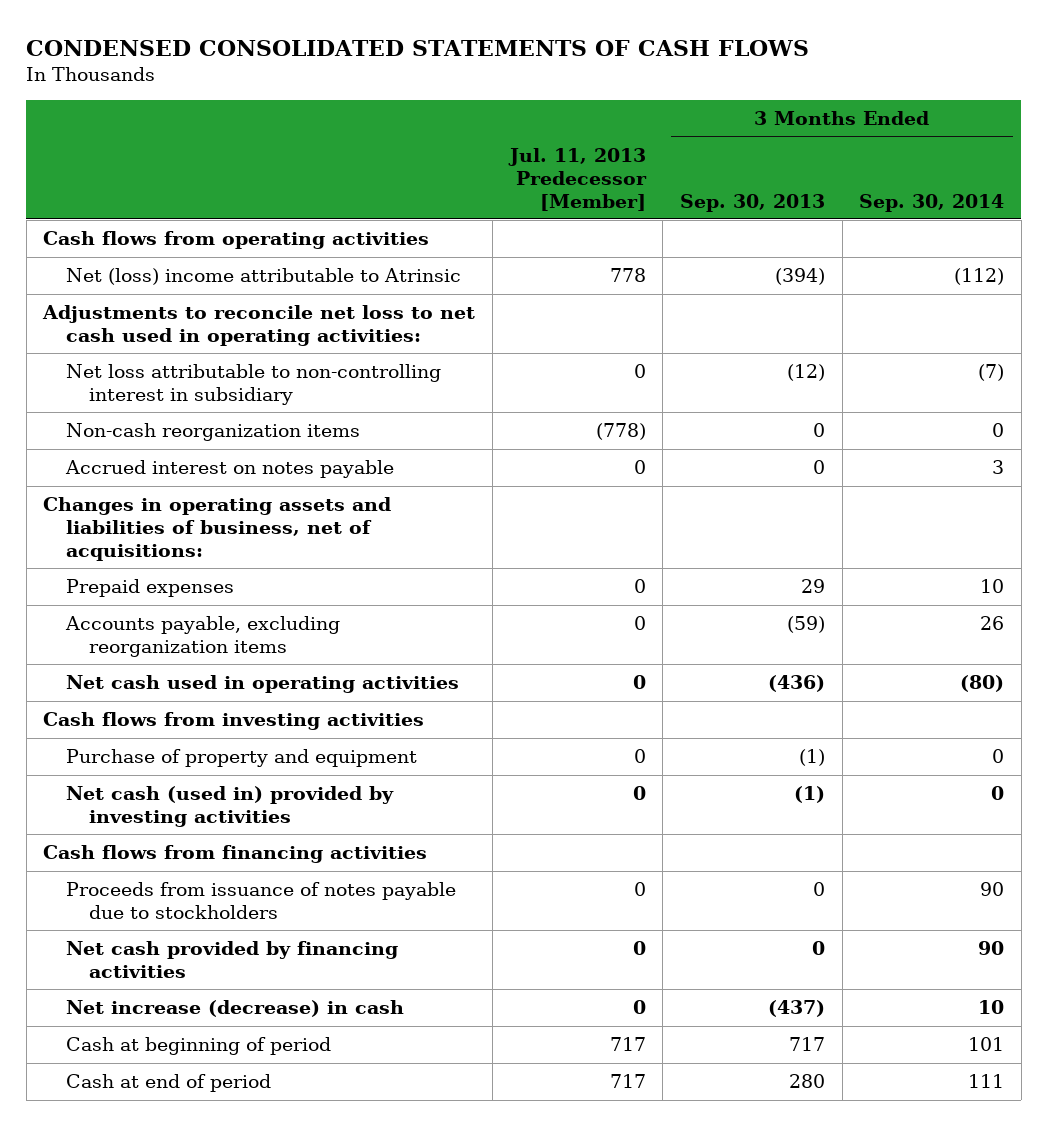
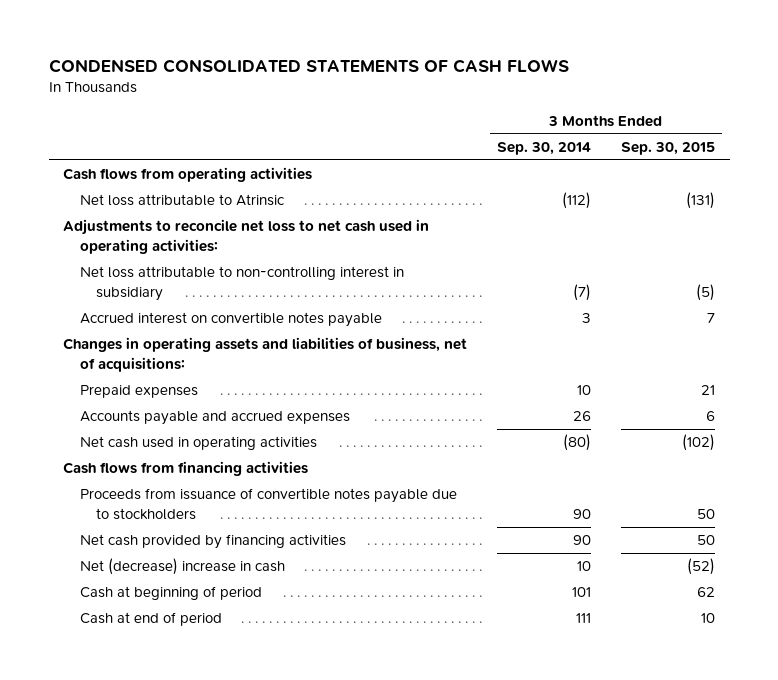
[507,147,647,211] Jul. 11, 2013 Predecessor [Member] -> none
[679,193,825,212] Sep. 30, 2013 -> none
none -> [621,141,716,155] Sep. 30, 2015
[66,268,462,286] Net (loss) income attributable to Atrinsic -> [79,194,285,207] Net loss attributable to Atrinsic
[66,423,361,442] Non-cash reorganization items -> none
[65,460,395,479] Accrued interest on notes payable -> [79,312,382,328] Accrued interest on convertible notes payable
[65,616,341,658] Accounts payable, excluding reorganization items -> none
none -> [79,410,350,426] Accounts payable and accrued expenses
[43,712,425,731] Cash flows from investing activities -> none
[66,749,418,768] Purchase of property and equipment -> none
[66,786,395,828] Net cash (used in) provided by investing activities -> none
[66,882,457,920] Proceeds from issuance of notes payable due to stockholders -> [79,488,457,520] Proceeds from issuance of convertible notes payable due to stockholders
[66,1000,405,1018] Net increase (decrease) in cash -> [79,558,285,576] Net (decrease) increase in cash

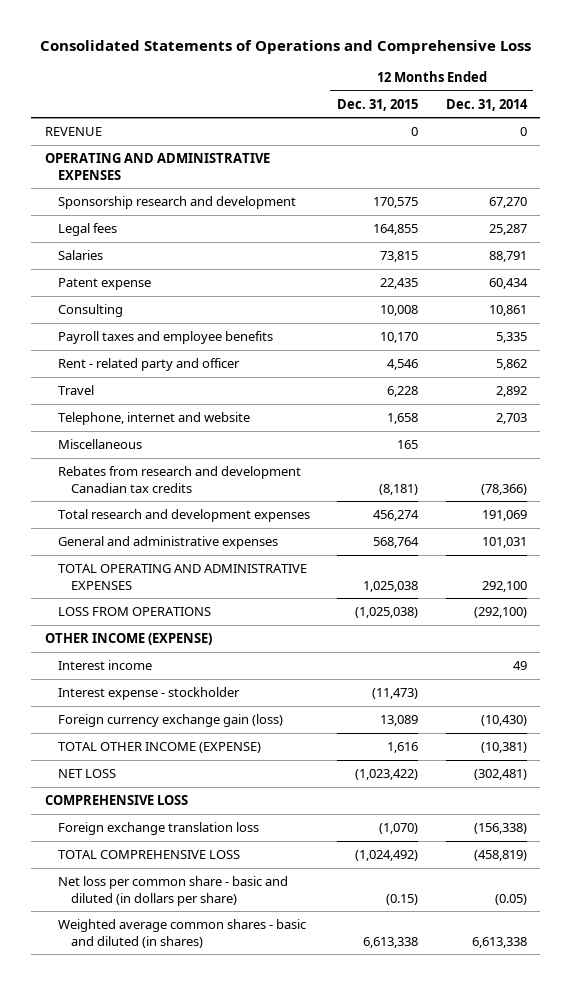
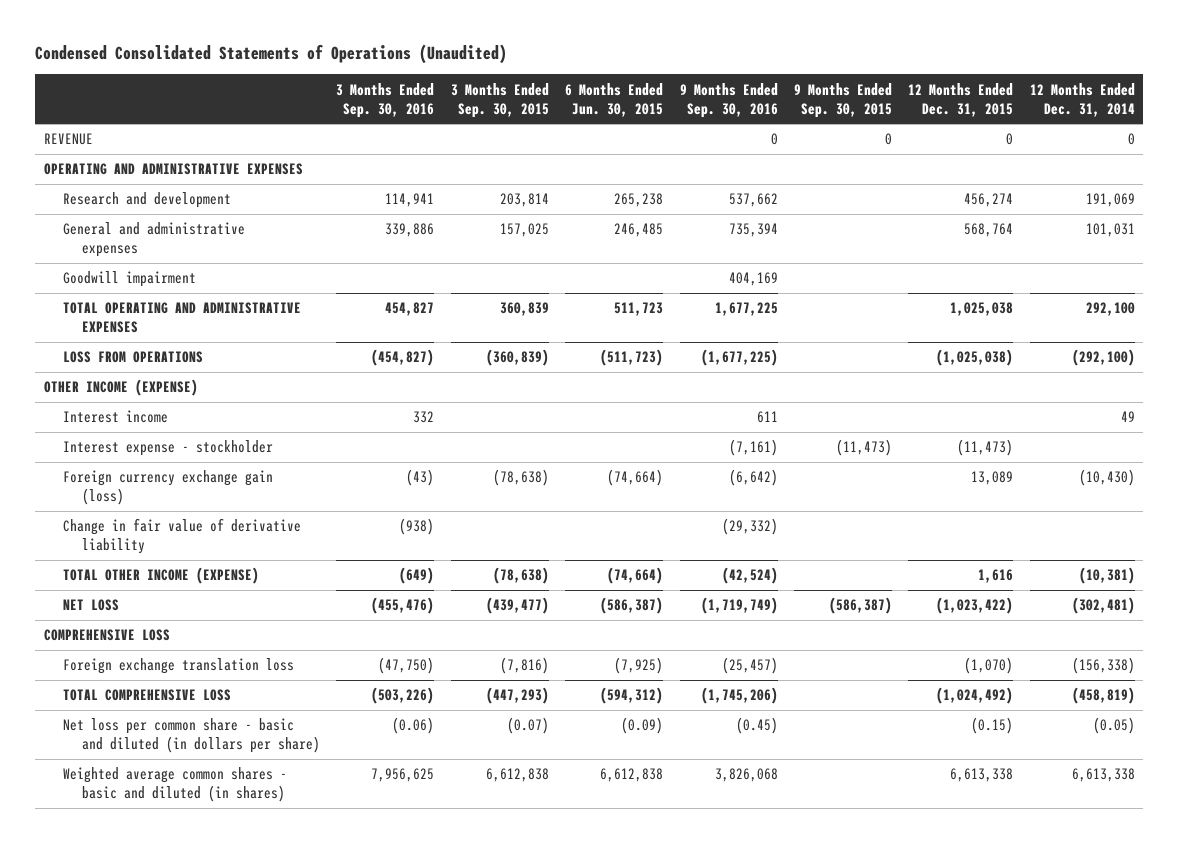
[39,40,531,55] Consolidated Statements of Operations and Comprehensive Loss -> [35,44,508,65] Condensed Consolidated Statements of Operations (Unaudited)
none -> [336,82,435,118] 3 Months Ended Sep. 30, 2016
none -> [450,82,549,118] 3 Months Ended Sep. 30, 2015
none -> [565,82,664,117] 6 Months Ended Jun. 30, 2015
none -> [679,82,778,118] 9 Months Ended Sep. 30, 2016
none -> [793,82,892,118] 9 Months Ended Sep. 30, 2015
[57,195,296,209] Sponsorship research and development -> none
[57,222,117,236] Legal fees -> none
[57,249,103,260] Salaries -> none
[57,277,151,290] Patent expense -> none
[57,303,123,317] Consulting -> none
[57,330,273,344] Payroll taxes and employee benefits -> none
[57,357,240,371] Rent - related party and officer -> none
[57,384,94,395] Travel -> none
[57,411,250,425] Telephone, internet and website -> none
[57,438,142,449] Miscellaneous -> none
[57,465,301,493] Rebates from research and development Canadian tax credits -> none
[57,508,310,522] Total research and development expenses -> [62,192,231,209] Research and development
none -> [62,271,196,288] Goodwill impairment
none -> [62,518,301,555] Change in fair value of derivative liability

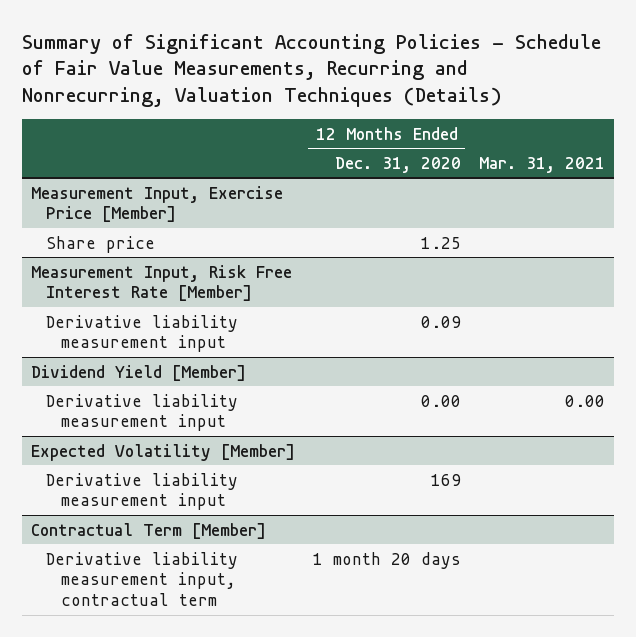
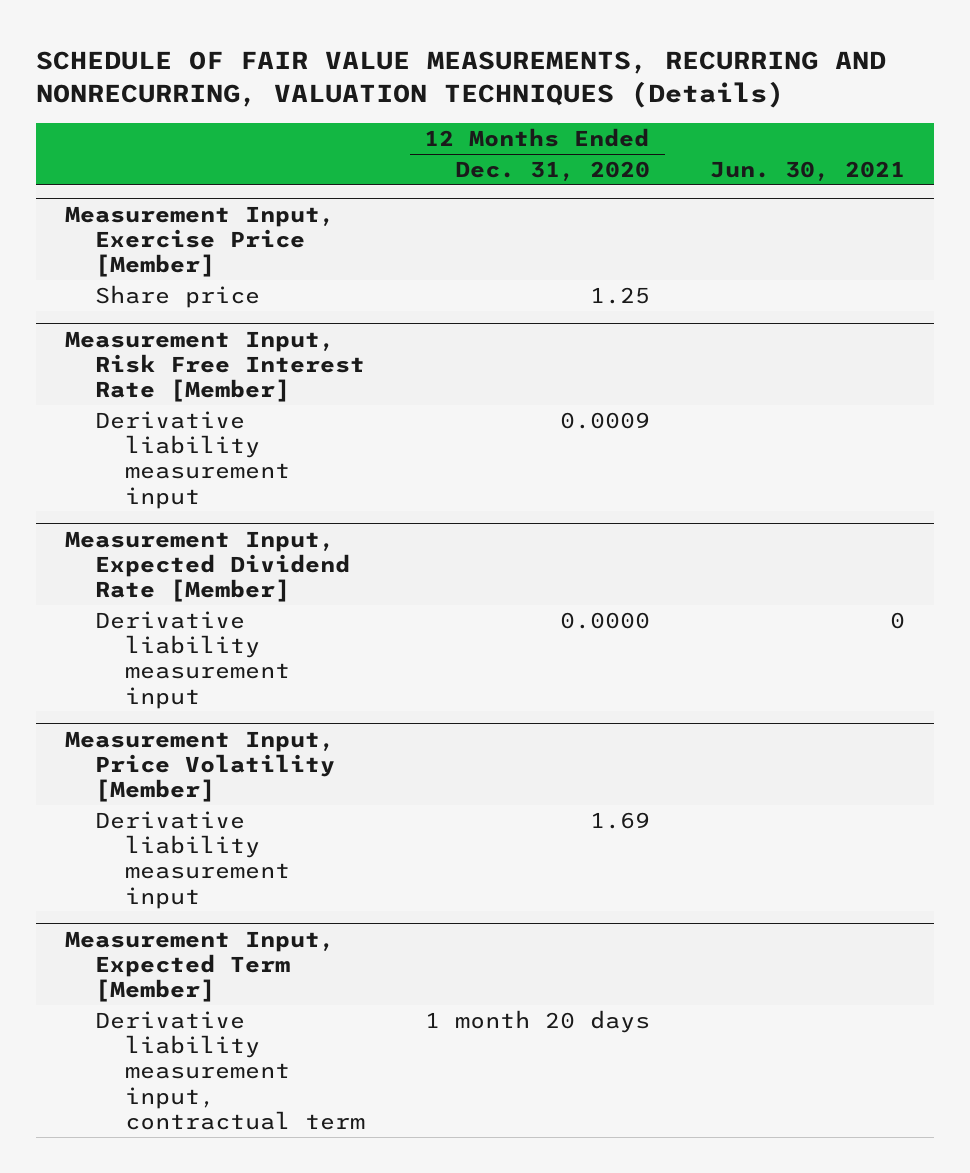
[21,33,601,107] Summary of Significant Accounting Policies - Schedule of Fair Value Measurements, Recurring and Nonrecurring, Valuation Techniques (Details) -> [35,50,886,108] SCHEDULE OF FAIR VALUE MEASUREMENTS, RECURRING AND NONRECURRING, VALUATION TECHNIQUES (Details)
[478,156,605,173] Mar. 31, 2021 -> none
none -> [709,160,905,181] Jun. 30, 2021
[420,315,461,328] 0.09 -> [559,411,650,429] 0.0009
[30,364,246,381] Dividend Yield [Member] -> [65,530,351,602] Measurement Input, Expected Dividend Rate [Member]
[420,394,461,407] 0.00 -> [559,611,650,629] 0.0000
[30,443,295,461] Expected Volatility [Member] -> [65,730,336,802] Measurement Input, Price Volatility [Member]
[430,473,461,486] 169 -> [589,811,650,829] 1.69
[30,522,266,539] Contractual Term [Member] -> [65,930,336,1002] Measurement Input, Expected Term [Member]

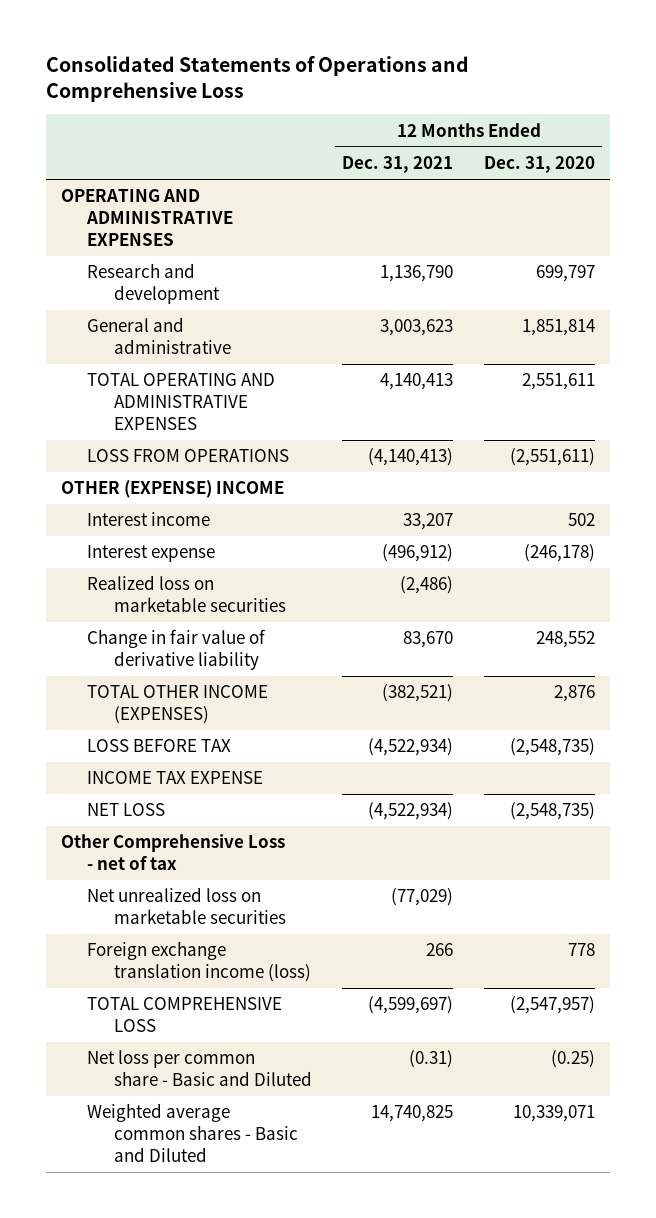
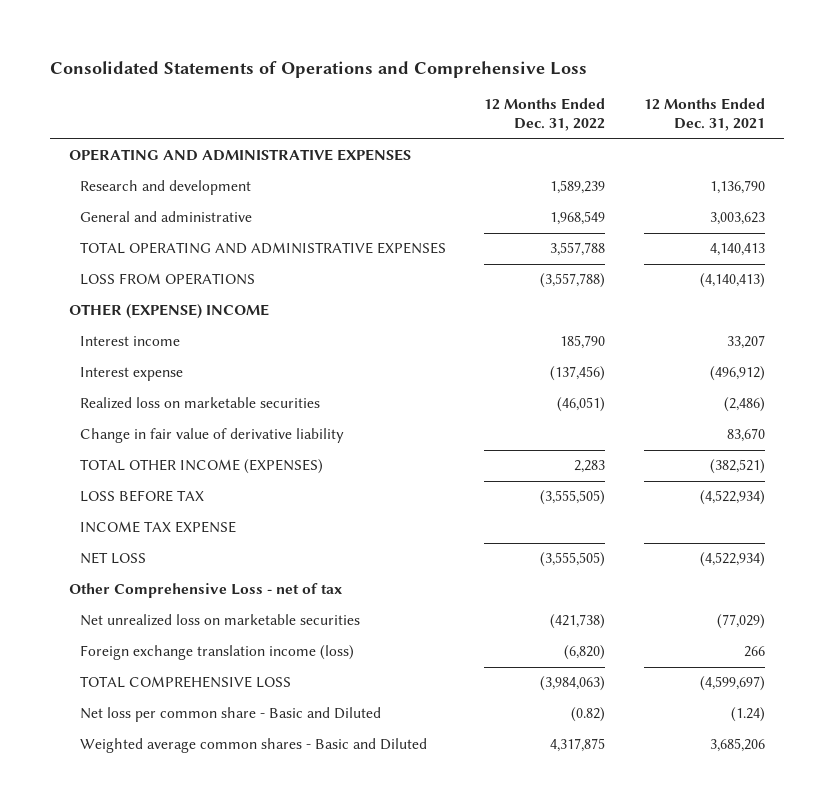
[483,156,595,174] Dec. 31, 2020 -> none
none -> [484,98,606,132] 12 Months Ended Dec. 31, 2022
[409,1050,454,1069] (0.31) -> [730,707,765,723] (1.24)
[371,1105,454,1123] 14,740,825 -> [709,738,765,753] 3,685,206

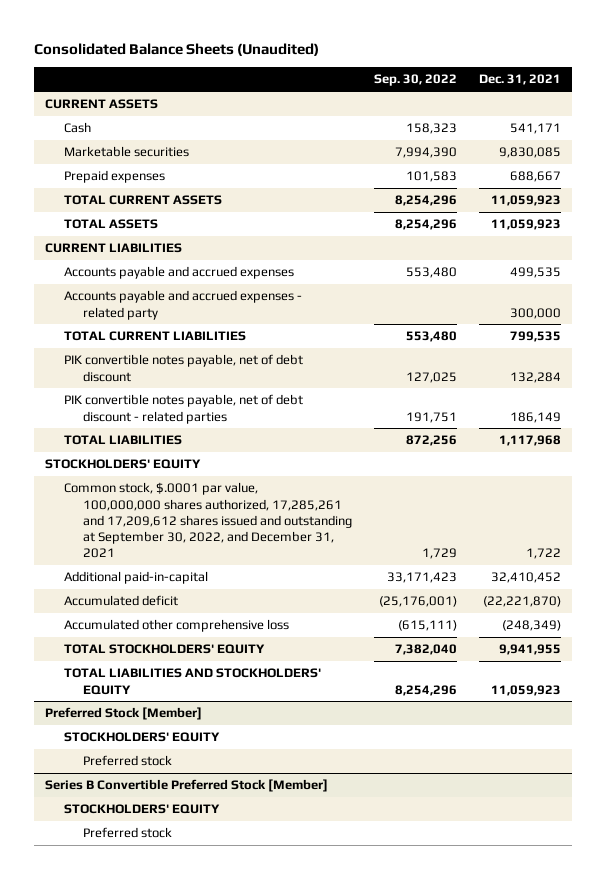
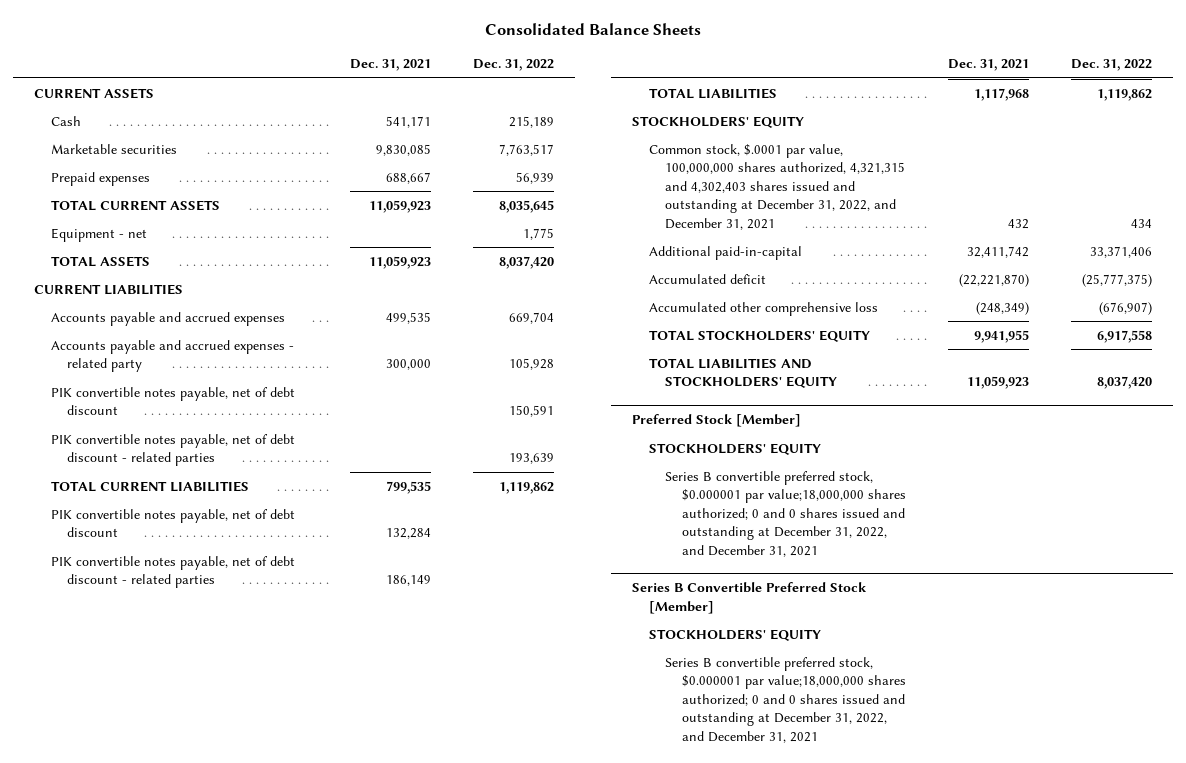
[33,42,319,56] Consolidated Balance Sheets (Unaudited) -> [485,23,702,36] Consolidated Balance Sheets
[373,74,457,87] Sep. 30, 2022 -> none
none -> [473,59,555,72] Dec. 31, 2022
none -> [50,227,147,242] Equipment - net
none -> [50,386,295,416] PIK convertible notes payable, net of debt discount
none -> [50,433,295,467] PIK convertible notes payable, net of debt discount - related parties
[63,482,352,559] Common stock, $.0001 par value, 100,000,000 shares authorized, 17,285,261 and 17,209,612 shares issued and outstanding at September 30, 2022, and December 31, 2021 -> [648,143,906,230] Common stock, $.0001 par value, 100,000,000 shares authorized, 4,321,315 and 4,302,403 shares issued and outstanding at December 31, 2022, and December 31, 2021
[525,548,561,560] 1,722 -> [1007,218,1029,229] 432
[490,572,561,584] 32,410,452 -> [966,245,1029,258] 32,411,742
[82,755,172,767] Preferred stock -> [665,470,906,557] Series B convertible preferred stock, $0.000001 par value;18,000,000 shares authorized; 0 and 0 shares issued and outstanding at December 31, 2022, and December 31, 2021
[82,827,172,839] Preferred stock -> [665,656,906,743] Series B convertible preferred stock, $0.000001 par value;18,000,000 shares authorized; 0 and 0 shares issued and outstanding at December 31, 2022, and December 31, 2021

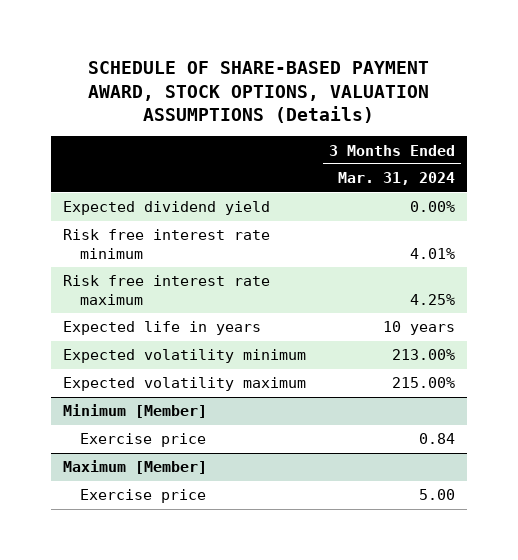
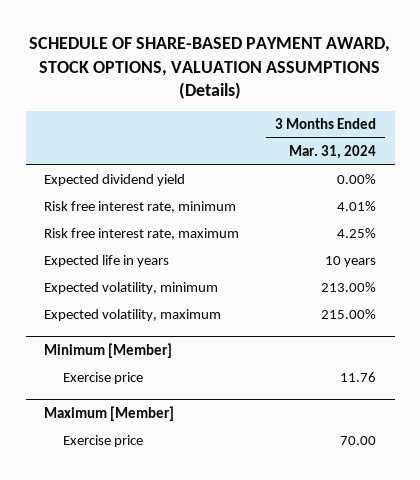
[62,229,270,260] Risk free interest rate minimum -> [43,201,236,214] Risk free interest rate, minimum
[62,275,270,306] Risk free interest rate maximum -> [43,228,239,241] Risk free interest rate, maximum
[62,349,306,364] Expected volatility minimum -> [43,282,218,295] Expected volatility, minimum
[62,377,306,392] Expected volatility maximum -> [43,309,221,322] Expected volatility, maximum
[419,433,456,445] 0.84 -> [340,372,377,383] 11.76
[419,489,456,501] 5.00 -> [340,436,377,446] 70.00

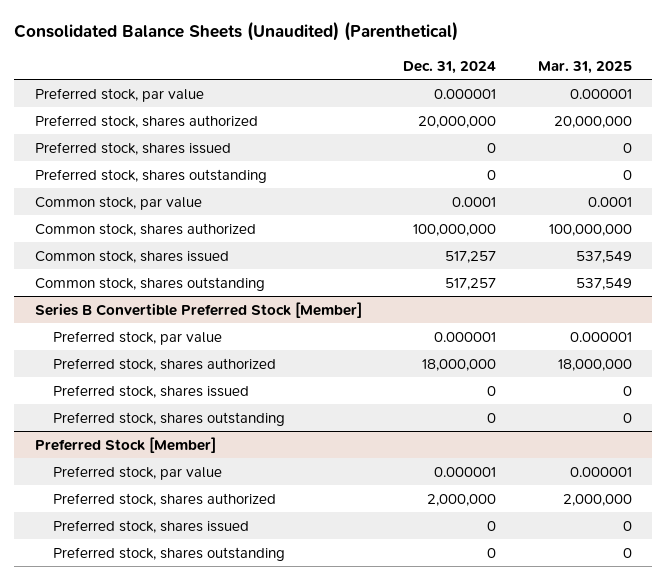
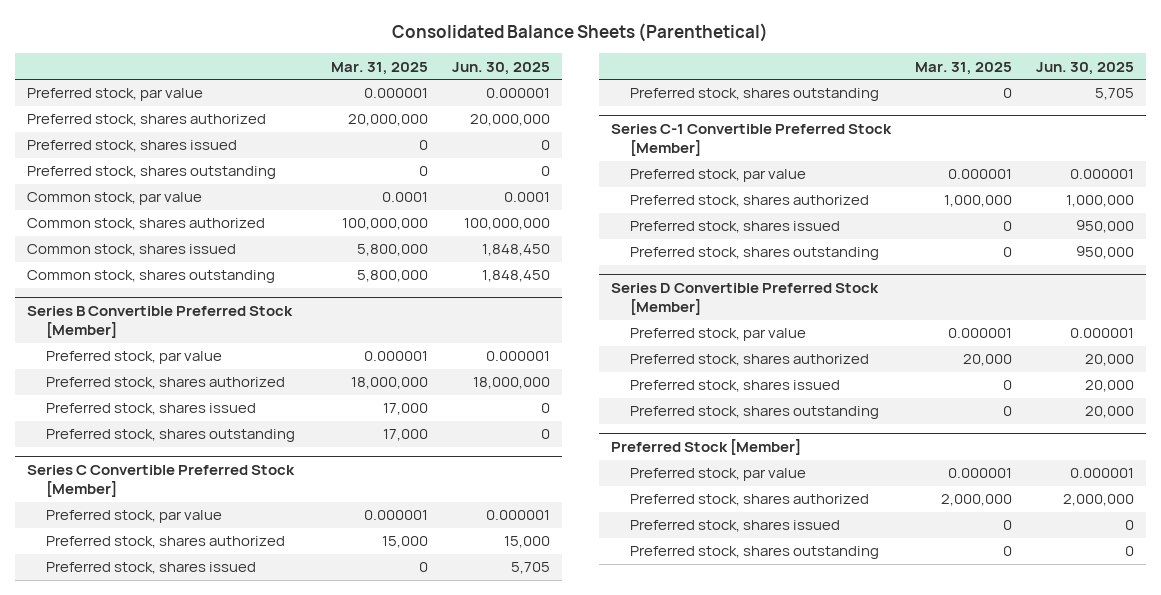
[14,21,459,42] Consolidated Balance Sheets (Unaudited) (Parenthetical) -> [392,23,769,43] Consolidated Balance Sheets (Parenthetical)
[403,60,497,74] Dec. 31, 2024 -> none
none -> [451,61,550,75] Jun. 30, 2025
[575,250,632,263] 537,549 -> [356,244,428,257] 5,800,000
[575,277,632,290] 537,549 -> [356,270,428,283] 5,800,000
none -> [45,403,256,416] Preferred stock, shares issued
none -> [45,429,295,443] Preferred stock, shares outstanding
none -> [26,465,295,498] Series C Convertible Preferred Stock [Member]
none -> [45,510,222,524] Preferred stock, par value
none -> [45,536,285,549] Preferred stock, shares authorized
none -> [611,124,893,157] Series C-1 Convertible Preferred Stock [Member]
none -> [629,169,806,183] Preferred stock, par value
none -> [629,195,869,208] Preferred stock, shares authorized
none -> [629,221,840,234] Preferred stock, shares issued
none -> [629,247,879,261] Preferred stock, shares outstanding
none -> [611,283,880,316] Series D Convertible Preferred Stock [Member]
none -> [629,328,806,342] Preferred stock, par value
none -> [629,354,869,367] Preferred stock, shares authorized
none -> [629,380,840,393] Preferred stock, shares issued
none -> [629,406,879,420] Preferred stock, shares outstanding

